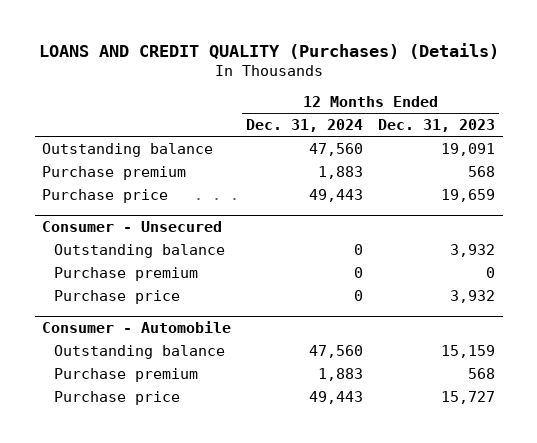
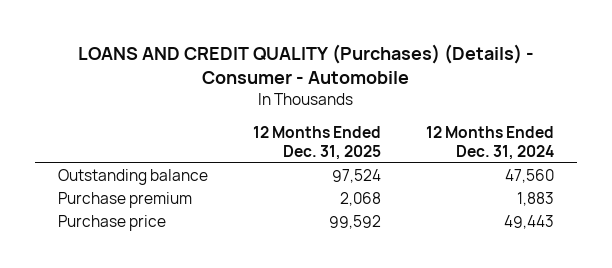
[38,42,499,59] LOANS AND CREDIT QUALITY (Purchases) (Details) -> [78,43,535,84] LOANS AND CREDIT QUALITY (Purchases) (Details) - Consumer - Automobile
[378,118,496,132] Dec. 31, 2023 -> none
none -> [253,125,382,160] 12 Months Ended Dec. 31, 2025
[42,220,223,232] Consumer - Unsecured -> none
[54,243,226,258] Outstanding balance -> none
[54,266,199,281] Purchase premium -> none
[54,289,181,304] Purchase price -> none
[42,320,232,333] Consumer - Automobile -> none
[54,344,226,359] Outstanding balance -> none
[54,367,199,382] Purchase premium -> none
[54,390,181,405] Purchase price -> none

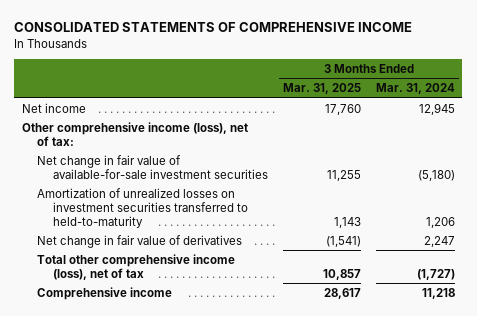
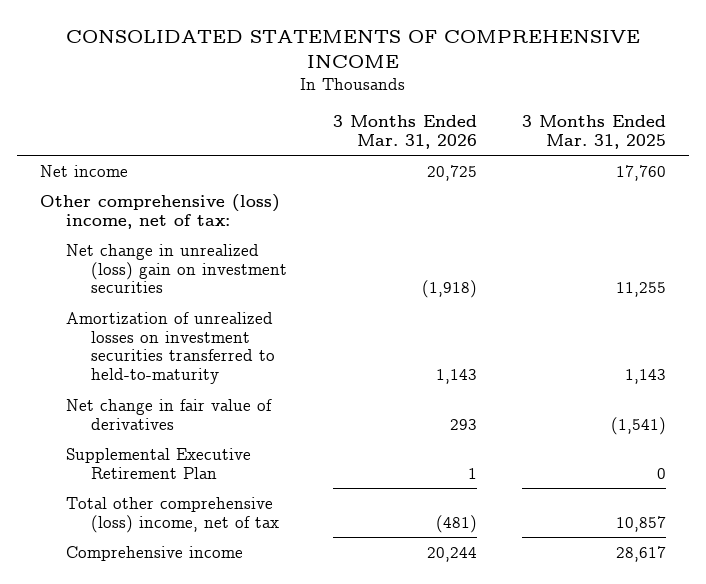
[375,83,455,95] Mar. 31, 2024 -> none
none -> [332,114,477,149] 3 Months Ended Mar. 31, 2026
[22,121,249,146] Other comprehensive income (loss), net of tax: -> [40,193,281,229] Other comprehensive (loss) income, net of tax:
[37,154,268,179] Net change in fair value of available-for-sale investment securities -> [65,243,288,294] Net change in unrealized (loss) gain on investment securities
none -> [65,447,251,479] Supplemental Executive Retirement Plan
[37,253,236,280] Total other comprehensive income (loss), net of tax -> [65,496,280,533] Total other comprehensive (loss) income, net of tax

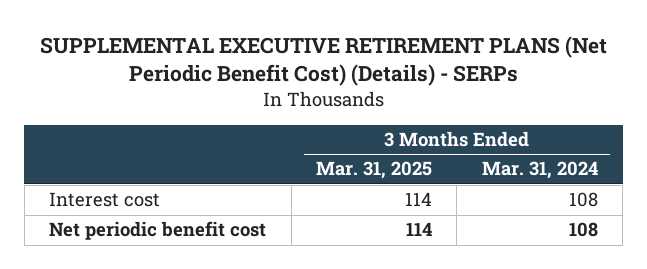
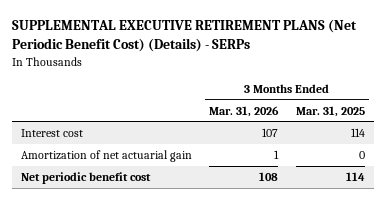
[481,161,598,180] Mar. 31, 2024 -> none
none -> [209,105,280,117] Mar. 31, 2026
none -> [20,150,192,163] Amortization of net actuarial gain

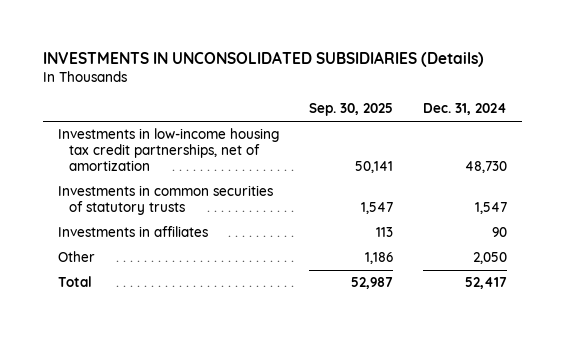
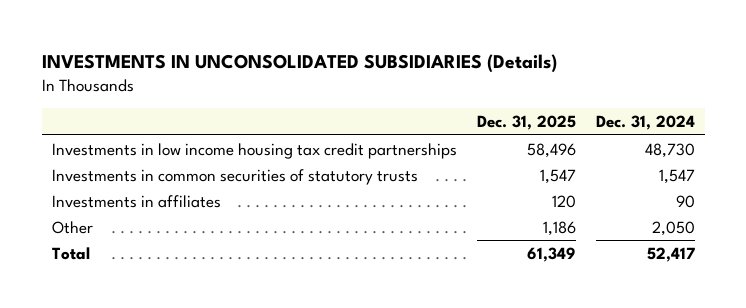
[309,103,394,117] Sep. 30, 2025 -> none
none -> [476,115,576,131] Dec. 31, 2025
[57,128,279,172] Investments in low-income housing tax credit partnerships, net of amortization -> [51,142,457,159] Investments in low income housing tax credit partnerships

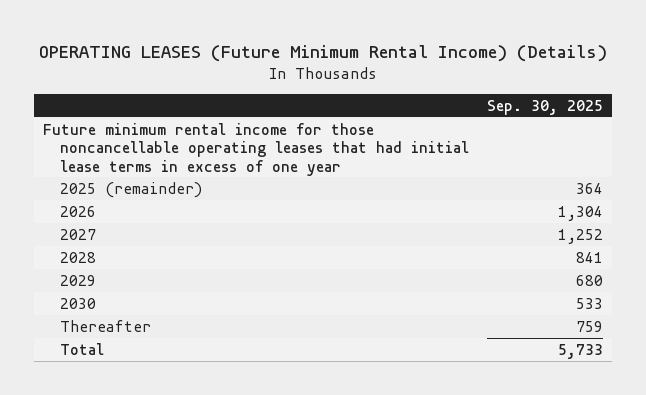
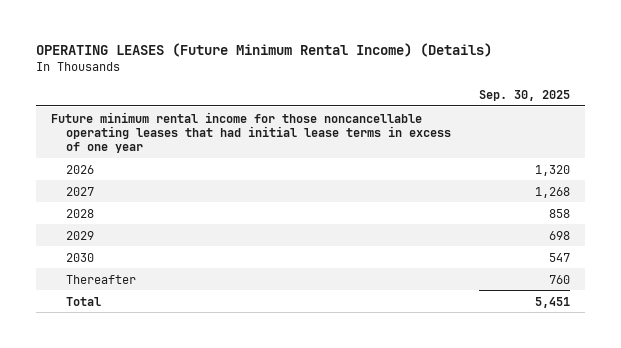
[60,181,203,198] 2025 (remainder) -> none
[558,205,604,221] 1,304 -> [535,164,571,176] 1,320
[558,228,604,244] 1,252 -> [535,186,571,198] 1,268
[576,251,604,263] 841 -> [549,208,571,218] 858
[576,274,604,286] 680 -> [549,230,571,240] 698
[576,297,604,309] 533 -> [549,252,571,262] 547
[576,320,604,332] 759 -> [549,274,571,284] 760
[558,343,604,359] 5,733 -> [535,296,571,308] 5,451

